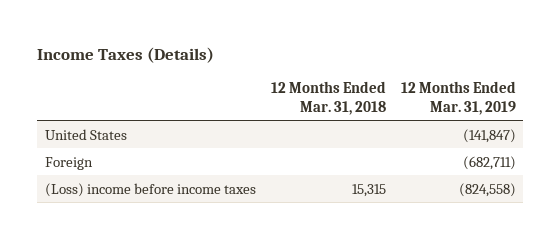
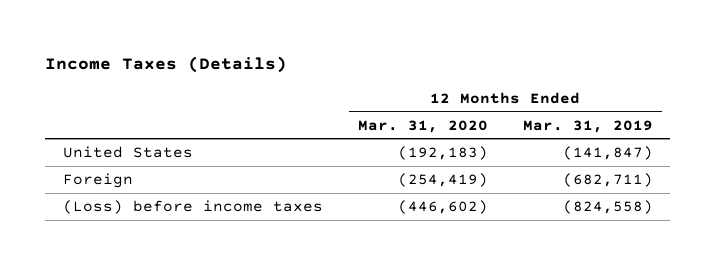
[270,81,386,115] 12 Months Ended Mar. 31, 2018 -> none
none -> [357,119,488,133] Mar. 31, 2020
[44,182,256,197] (Loss) income before income taxes -> [62,199,323,214] (Loss) before income taxes

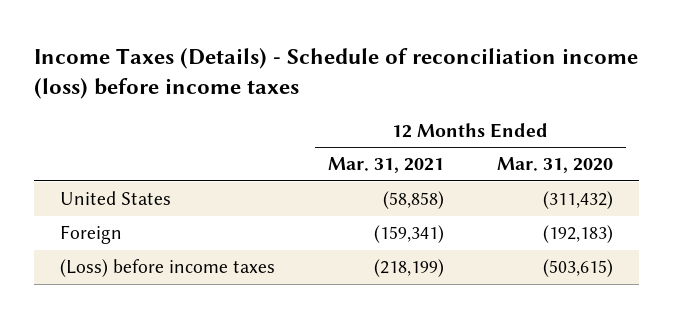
[44,56,287,74] Income Taxes (Details) -> [33,47,638,99] Income Taxes (Details) - Schedule of reconciliation income (loss) before income taxes
[522,119,653,133] Mar. 31, 2019 -> none
none -> [327,157,444,174] Mar. 31, 2021
[397,145,488,160] (192,183) -> [542,191,613,210] (311,432)
[397,172,488,187] (254,419) -> [542,225,613,244] (192,183)
[397,199,488,214] (446,602) -> [542,259,613,278] (503,615)

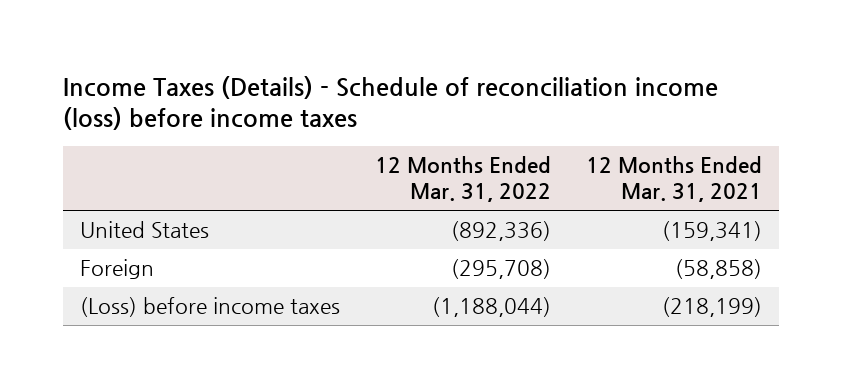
[496,157,613,174] Mar. 31, 2020 -> none
none -> [375,156,552,203] 12 Months Ended Mar. 31, 2022
[382,191,444,210] (58,858) -> [661,221,762,242] (159,341)
[373,225,444,244] (159,341) -> [674,259,762,280] (58,858)

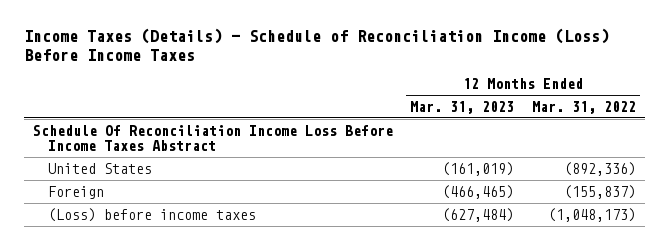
[63,75,719,131] Income Taxes (Details) - Schedule of reconciliation income (loss) before income taxes -> [23,28,609,61] Income Taxes (Details) - Schedule of Reconciliation Income (Loss) Before Income Taxes
[585,156,762,203] 12 Months Ended Mar. 31, 2021 -> none
none -> [410,100,515,114] Mar. 31, 2023
none -> [32,124,393,151] Schedule Of Reconciliation Income Loss Before Income Taxes Abstract
[451,259,552,280] (295,708) -> [563,184,636,199] (155,837)
[432,297,552,318] (1,188,044) -> [547,207,636,222] (1,048,173)

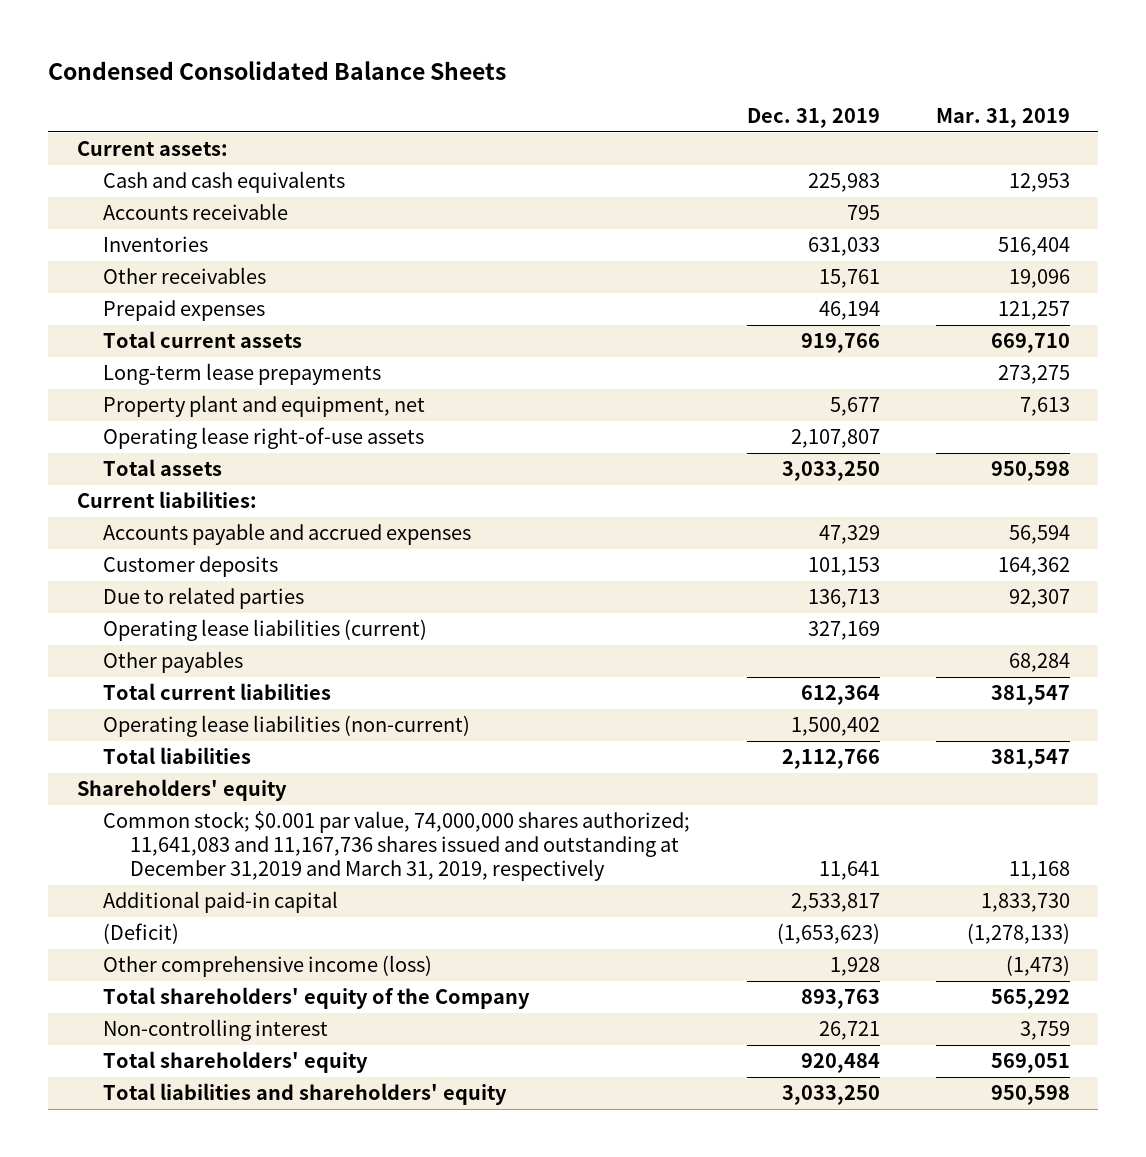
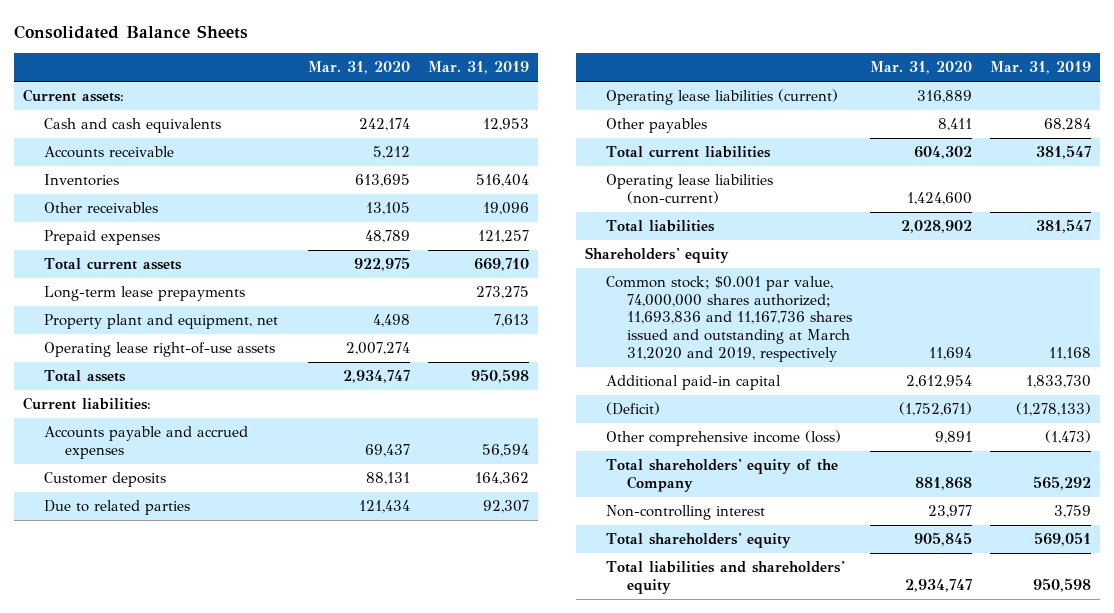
[48,60,507,80] Condensed Consolidated Balance Sheets -> [14,24,249,39] Consolidated Balance Sheets
[746,108,880,129] Dec. 31, 2019 -> none
none -> [308,61,411,75] Mar. 31, 2020
[103,811,691,881] Common stock; $0.001 par value, 74,000,000 shares authorized; 11,641,083 and 11,167,736 shares issued and outstanding at December 31,2019 and March 31, 2019, respectively -> [605,276,852,362] Common stock; $0.001 par value, 74,000,000 shares authorized; 11,693,836 and 11,167,736 shares issued and outstanding at March 31,2020 and 2019, respectively

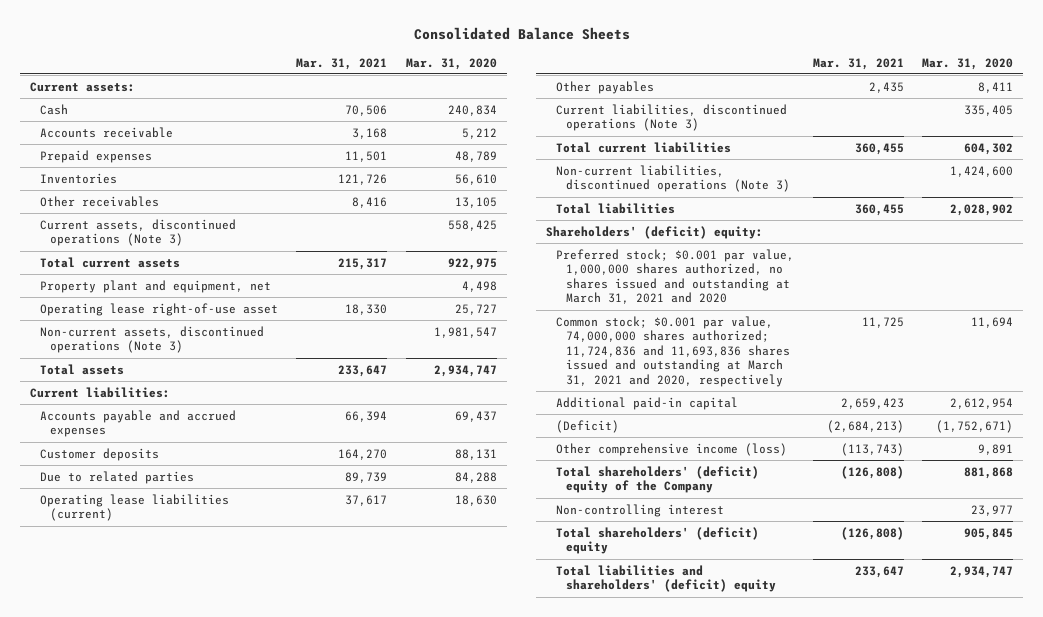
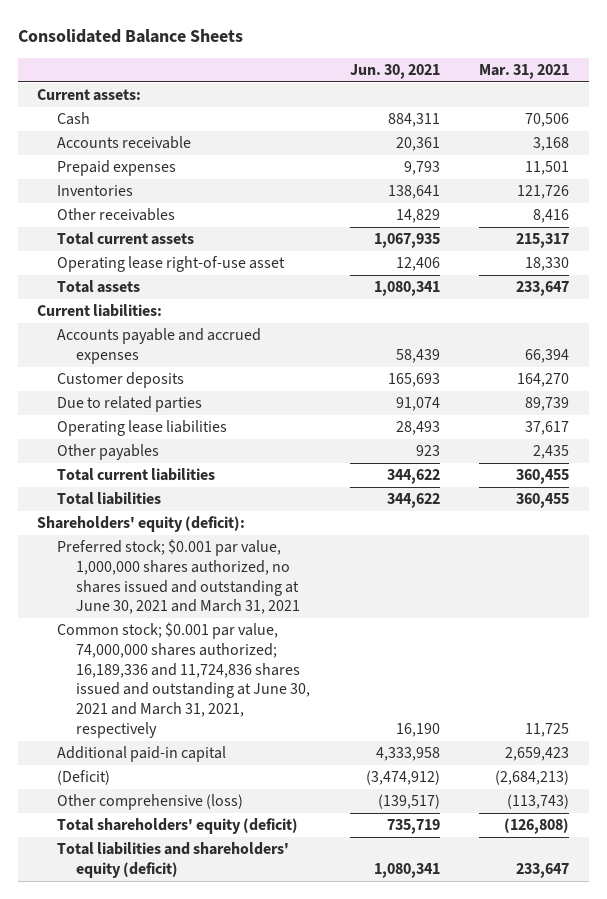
[406,57,498,70] Mar. 31, 2020 -> none
none -> [349,64,440,80] Jun. 30, 2021
[39,218,236,247] Current assets, discontinued operations (Note 3) -> none
[39,279,271,293] Property plant and equipment, net -> none
[39,325,264,354] Non-current assets, discontinued operations (Note 3) -> none
[39,493,229,522] Operating lease liabilities (current) -> [56,420,227,437] Operating lease liabilities
[555,103,787,132] Current liabilities, discontinued operations (Note 3) -> none
[555,164,790,193] Non-current liabilities, discontinued operations (Note 3) -> none
[545,225,763,239] Shareholders' (deficit) equity: -> [37,516,246,533] Shareholders' equity (deficit):
[555,248,794,305] Preferred stock; $0.001 par value, 1,000,000 shares authorized, no shares issued and outstanding at March 31, 2021 and 2020 -> [56,539,301,615] Preferred stock; $0.001 par value, 1,000,000 shares authorized, no shares issued and outstanding at June 30, 2021 and March 31, 2021
[555,315,790,387] Common stock; $0.001 par value, 74,000,000 shares authorized; 11,724,836 and 11,693,836 shares issued and outstanding at March 31, 2021 and 2020, respectively -> [56,622,311,738] Common stock; $0.001 par value, 74,000,000 shares authorized; 16,189,336 and 11,724,836 shares issued and outstanding at June 30, 2021 and March 31, 2021, respectively
[555,465,759,494] Total shareholders' (deficit) equity of the Company -> none
[555,503,724,517] Non-controlling interest -> none
[555,442,787,456] Other comprehensive income (loss) -> [56,794,243,811] Other comprehensive (loss)
[555,526,759,555] Total shareholders' (deficit) equity -> [56,818,298,835] Total shareholders' equity (deficit)
[555,564,776,593] Total liabilities and shareholders' (deficit) equity -> [56,842,289,878] Total liabilities and shareholders' equity (deficit)

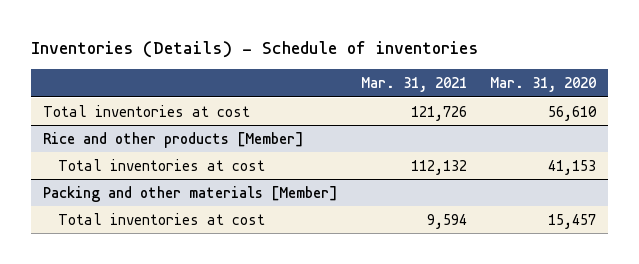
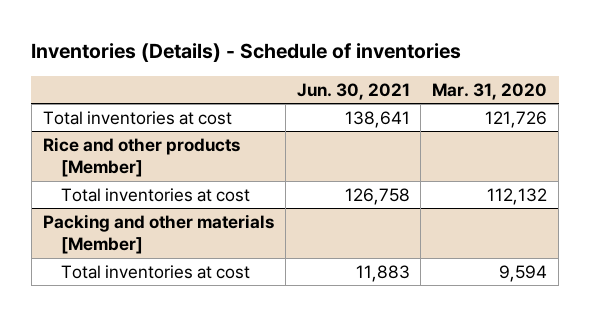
[360,77,467,93] Mar. 31, 2021 -> none
none -> [296,82,410,100] Jun. 30, 2021
[548,105,598,121] 56,610 -> [485,110,548,128] 121,726
[548,159,597,175] 41,153 -> [487,187,548,205] 112,132
[548,213,597,229] 15,457 -> [499,264,548,282] 9,594

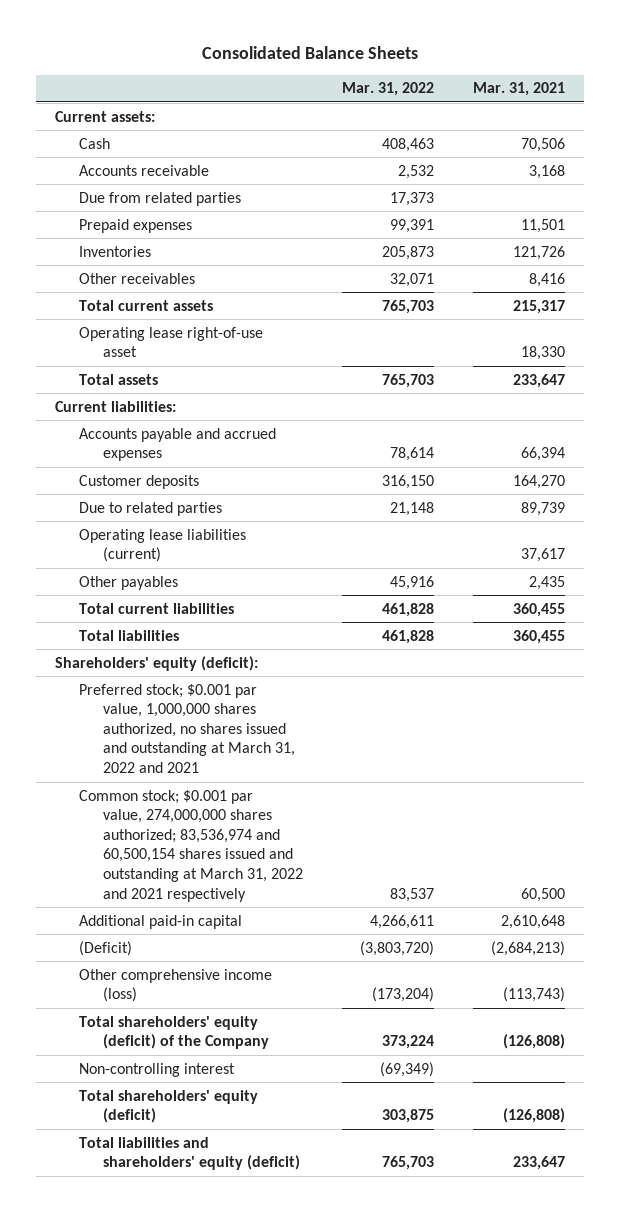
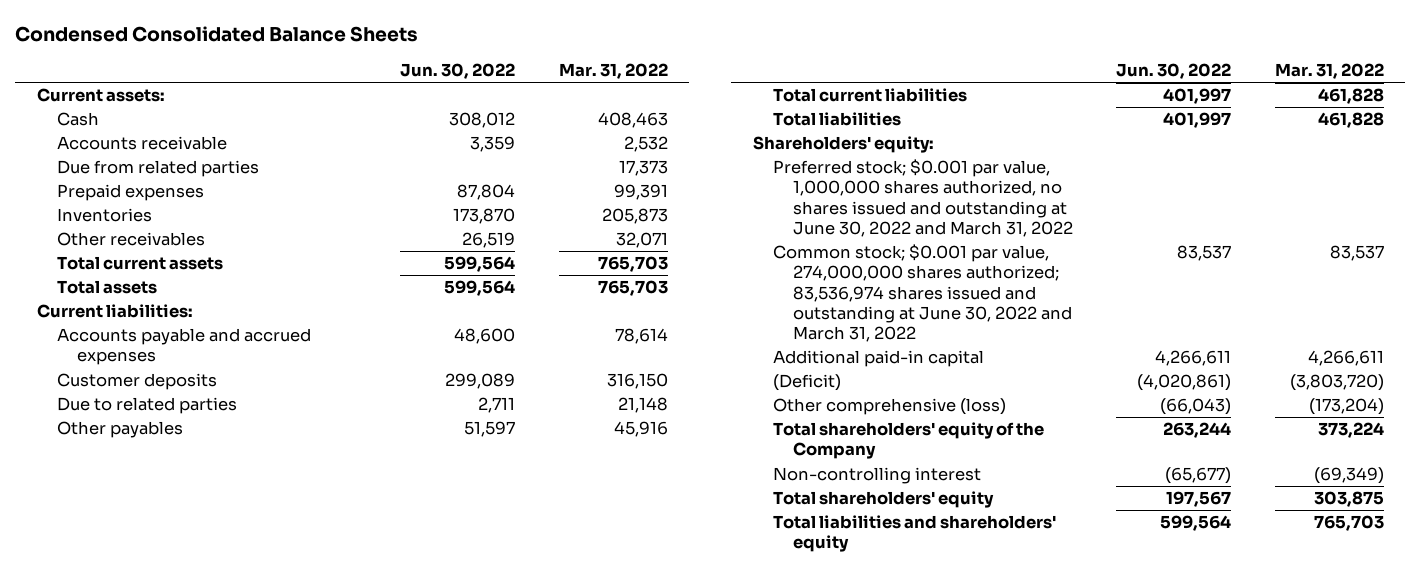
[201,46,418,60] Consolidated Balance Sheets -> [15,26,419,43] Condensed Consolidated Balance Sheets
[472,82,565,97] Mar. 31, 2021 -> none
none -> [400,63,516,80] Jun. 30, 2022
[79,326,264,358] Operating lease right-of-use asset -> none
[79,528,247,563] Operating lease liabilities (current) -> none
[55,655,259,671] Shareholders' equity (deficit): -> [752,136,934,154] Shareholders' equity:
[79,683,296,774] Preferred stock; $0.001 par value, 1,000,000 shares authorized, no shares issued and outstanding at March 31, 2022 and 2021 -> [772,159,1074,237] Preferred stock; $0.001 par value, 1,000,000 shares authorized, no shares issued and outstanding at June 30, 2022 and March 31, 2022
[79,789,304,902] Common stock; $0.001 par value, 274,000,000 shares authorized; 83,536,974 and 60,500,154 shares issued and outstanding at March 31, 2022 and 2021 respectively -> [772,244,1073,342] Common stock; $0.001 par value, 274,000,000 shares authorized; 83,536,974 shares issued and outstanding at June 30, 2022 and March 31, 2022
[79,968,273,1003] Other comprehensive income (loss) -> [772,398,1006,416] Other comprehensive (loss)
[79,1015,270,1050] Total shareholders' equity (deficit) of the Company -> [772,422,1044,460] Total shareholders' equity of the Company
[79,1089,259,1124] Total shareholders' equity (deficit) -> [772,491,994,509] Total shareholders' equity
[79,1136,301,1171] Total liabilities and shareholders' equity (deficit) -> [772,515,1056,553] Total liabilities and shareholders' equity

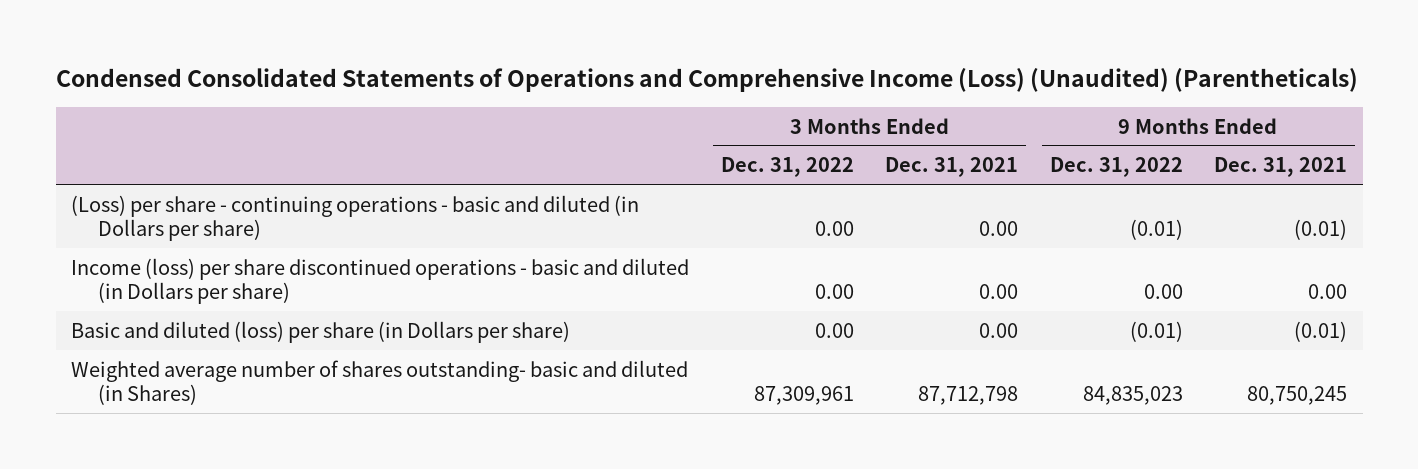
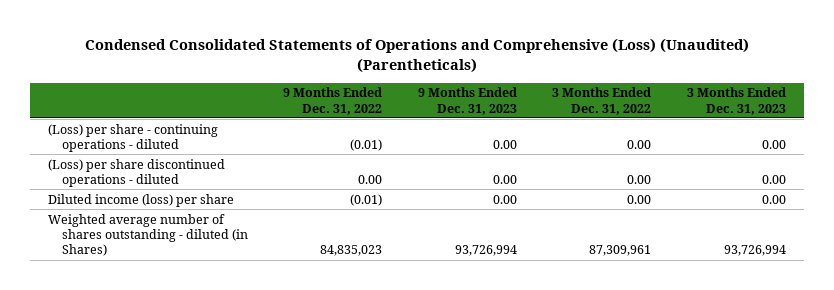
[55,67,1358,92] Condensed Consolidated Statements of Operations and Comprehensive Income (Loss) (Unaudited) (Parentheticals) -> [85,38,750,73] Condensed Consolidated Statements of Operations and Comprehensive (Loss) (Unaudited) (Parentheticals)
[885,157,1019,178] Dec. 31, 2021 -> none
[1214,157,1348,178] Dec. 31, 2021 -> none
none -> [417,87,517,115] 9 Months Ended Dec. 31, 2023
none -> [686,87,786,115] 3 Months Ended Dec. 31, 2023
[71,194,640,242] (Loss) per share - continuing operations - basic and diluted (in Dollars per share) -> [48,123,219,152] (Loss) per share - continuing operations - diluted
[71,257,690,305] Income (loss) per share discontinued operations - basic and diluted (in Dollars per share) -> [48,158,226,187] (Loss) per share discontinued operations - diluted
[71,320,571,343] Basic and diluted (loss) per share (in Dollars per share) -> [48,193,235,207] Diluted income (loss) per share
[71,359,689,406] Weighted average number of shares outstanding- basic and diluted (in Shares) -> [48,213,248,257] Weighted average number of shares outstanding - diluted (in Shares)

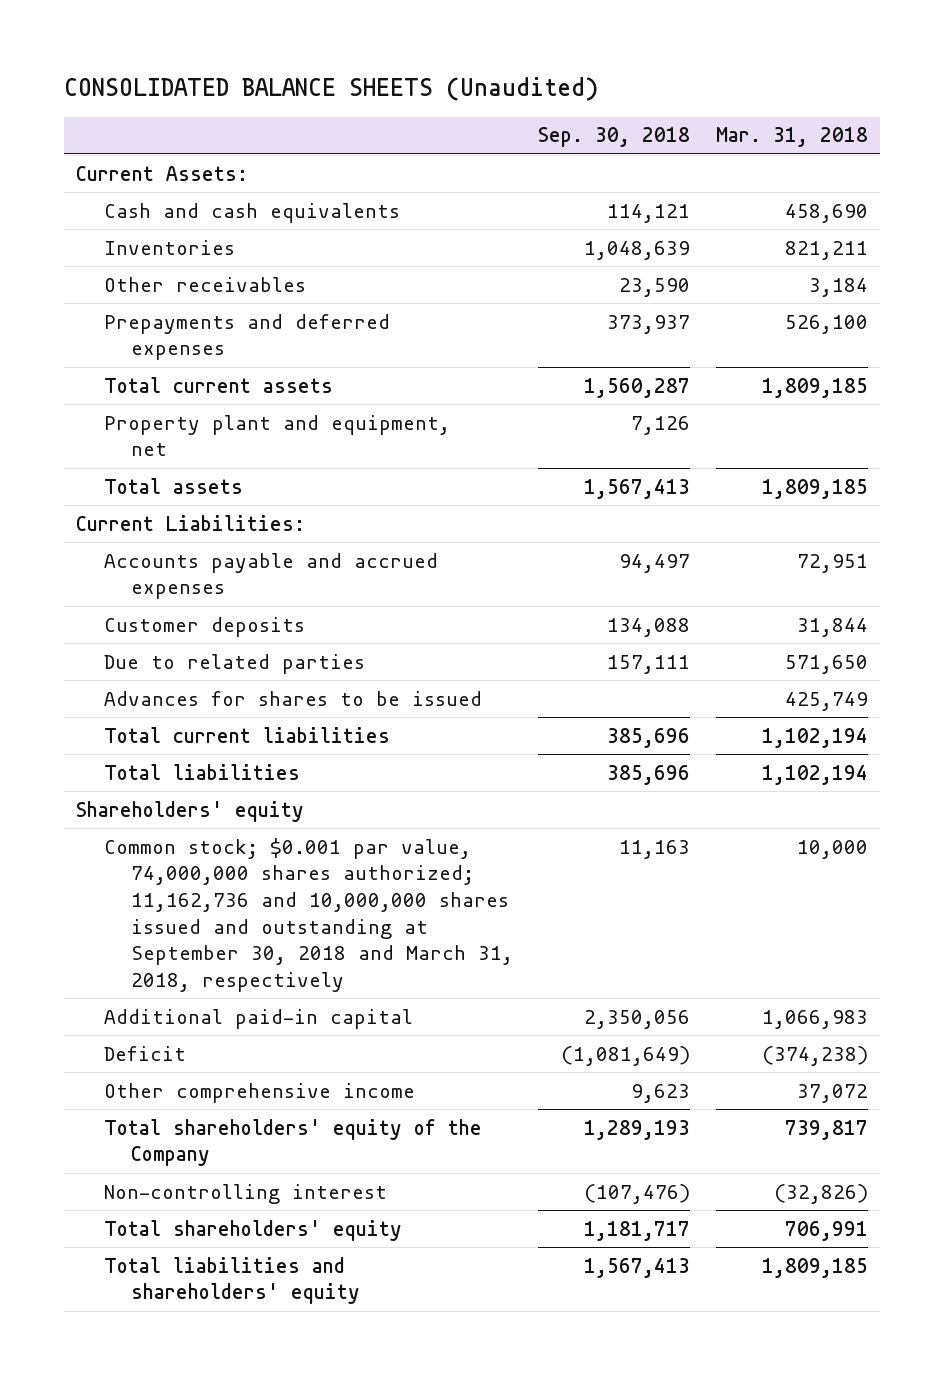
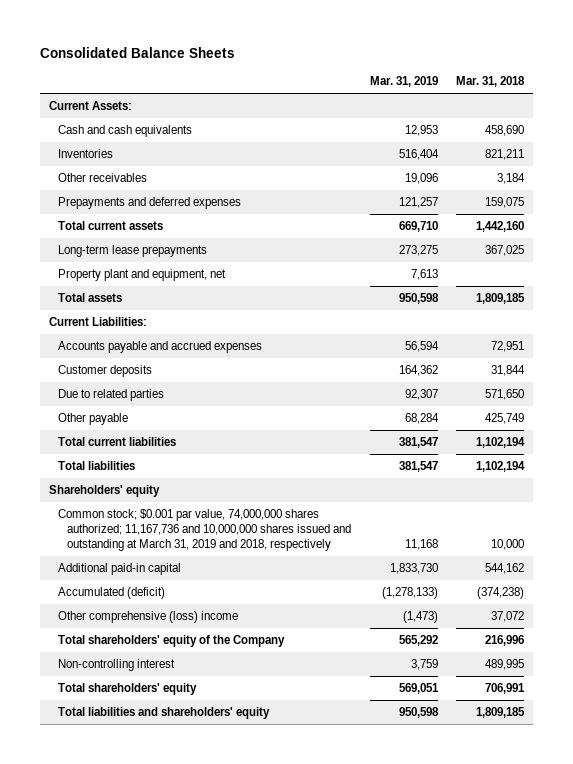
[63,76,598,101] CONSOLIDATED BALANCE SHEETS (Unaudited) -> [39,46,235,58] Consolidated Balance Sheets
[538,127,691,148] Sep. 30, 2018 -> none
none -> [369,76,438,88] Mar. 31, 2019
[784,314,868,334] 526,100 -> [484,197,524,209] 159,075
[761,377,868,398] 1,809,185 -> [475,221,524,233] 1,442,160
none -> [57,245,207,258] Long-term lease prepayments
[103,690,482,706] Advances for shares to be issued -> [57,413,128,426] Other payable
[103,837,513,992] Common stock; $0.001 par value, 74,000,000 shares authorized; 11,162,736 and 10,000,000 shares issued and outstanding at September 30, 2018 and March 31, 2018, respectively -> [57,509,352,552] Common stock; $0.001 par value, 74,000,000 shares authorized; 11,167,736 and 10,000,000 shares issued and outstanding at March 31, 2019 and 2018, respectively
[761,1009,868,1029] 1,066,983 -> [484,563,524,575] 544,162
[103,1045,186,1061] Deficit -> [57,587,165,600] Accumulated (deficit)
[103,1082,415,1103] Other comprehensive income -> [57,611,238,624] Other comprehensive (loss) income
[784,1119,868,1140] 739,817 -> [484,635,524,647] 216,996
[773,1183,868,1204] (32,826) -> [484,659,524,671] 489,995

